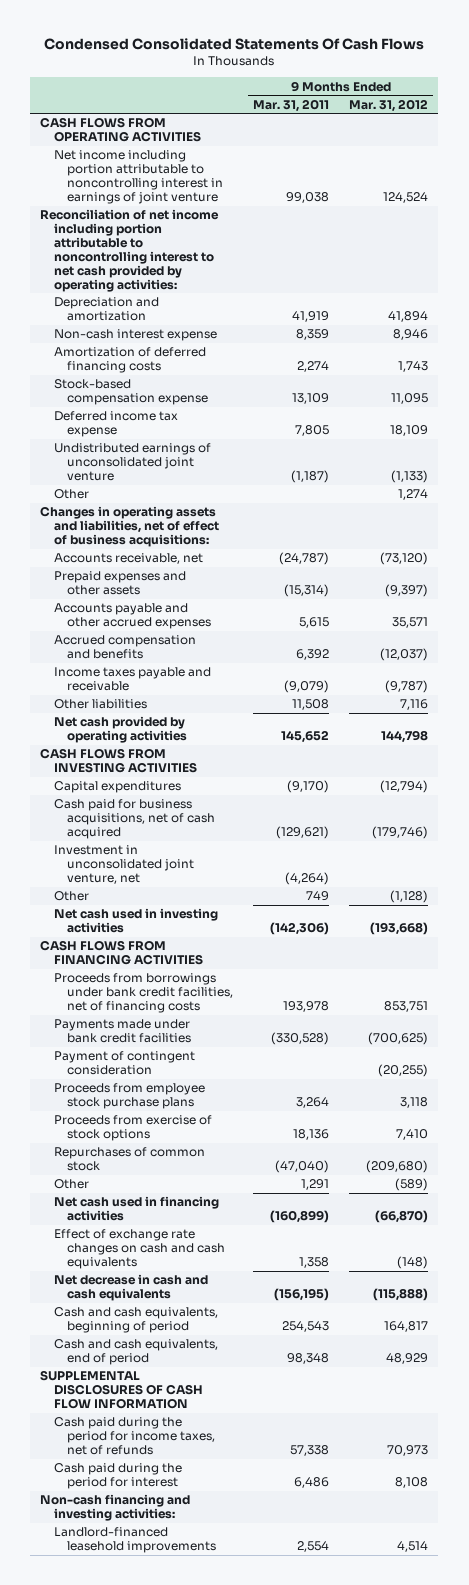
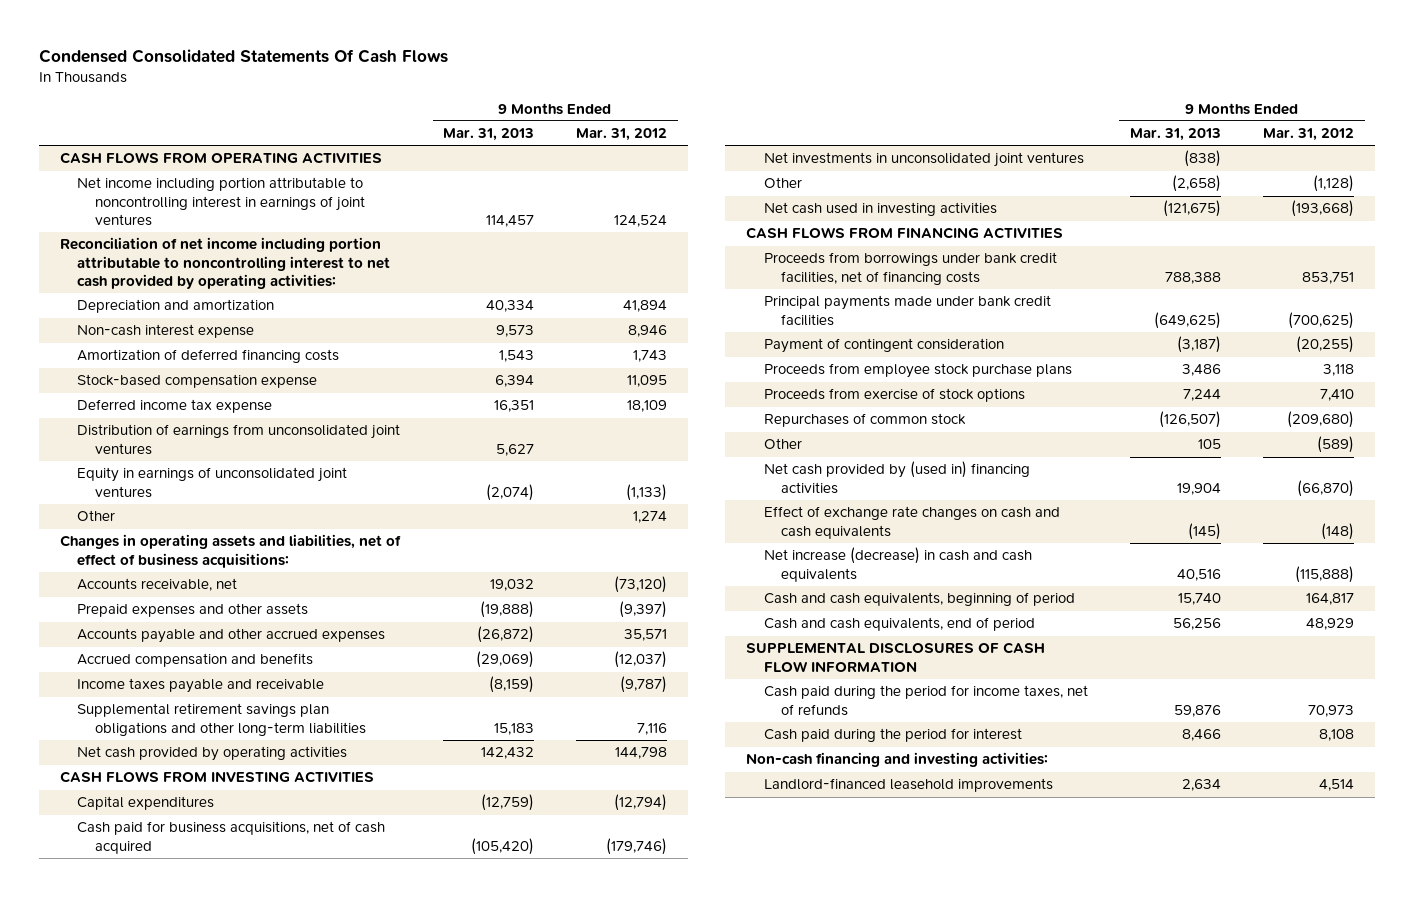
[252,98,329,112] Mar. 31, 2011 -> none
none -> [443,128,535,142] Mar. 31, 2013
[53,150,223,204] Net income including portion attributable to noncontrolling interest in earnings of joint venture -> [77,177,365,226] Net income including portion attributable to noncontrolling interest in earnings of joint ventures
none -> [77,424,401,455] Distribution of earnings from unconsolidated joint ventures
[53,443,211,482] Undistributed earnings of unconsolidated joint venture -> [77,467,348,498] Equity in earnings of unconsolidated joint ventures
[53,699,147,710] Other liabilities -> [77,703,366,736] Supplemental retirement savings plan obligations and other long-term liabilities
[53,845,194,885] Investment in unconsolidated joint venture, net -> [763,152,1084,168] Net investments in unconsolidated joint ventures
[53,1019,191,1044] Payments made under bank credit facilities -> [763,295,1051,326] Principal payments made under bank credit facilities
[53,1196,219,1222] Net cash used in financing activities -> [763,461,1030,494] Net cash provided by (used in) financing activities
[53,1274,208,1302] Net decrease in cash and cash equivalents -> [763,547,1032,582] Net increase (decrease) in cash and cash equivalents

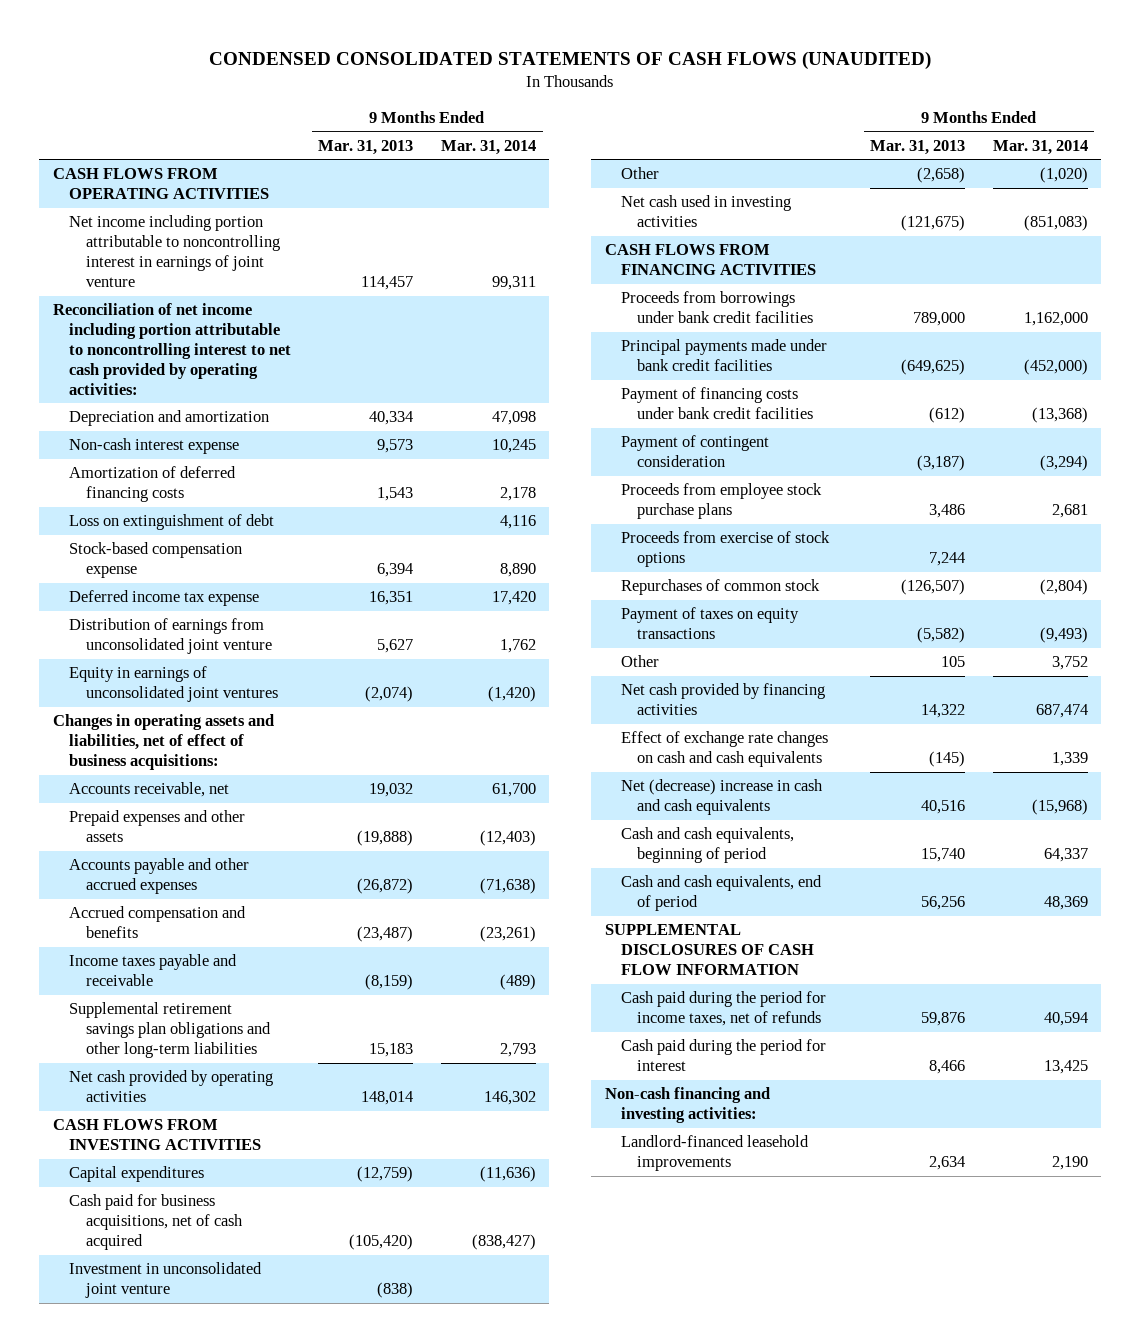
[38,48,448,63] Condensed Consolidated Statements Of Cash Flows -> [209,50,932,70] CONDENSED CONSOLIDATED STATEMENTS OF CASH FLOWS (UNAUDITED)
[576,128,668,142] Mar. 31, 2012 -> none
none -> [440,139,536,155] Mar. 31, 2014
[77,177,365,226] Net income including portion attributable to noncontrolling interest in earnings of joint ventures -> [69,215,280,288] Net income including portion attributable to noncontrolling interest in earnings of joint venture
none -> [69,514,275,531] Loss on extinguishment of debt
[77,424,401,455] Distribution of earnings from unconsolidated joint ventures -> [69,618,272,655] Distribution of earnings from unconsolidated joint venture
[77,510,116,522] Other -> none
[476,651,535,669] (29,069) -> [357,926,414,943] (23,487)
[481,747,535,760] 142,432 -> [361,1091,414,1106] 148,014
[763,152,1084,168] Net investments in unconsolidated joint ventures -> [69,1262,263,1299] Investment in unconsolidated joint venture
[763,252,1057,285] Proceeds from borrowings under bank credit facilities, net of financing costs -> [621,291,814,324] Proceeds from borrowings under bank credit facilities
[1164,271,1221,284] 788,388 -> [913,312,966,327] 789,000
none -> [621,387,814,420] Payment of financing costs under bank credit facilities
none -> [621,607,800,640] Payment of taxes on equity transactions
[763,461,1030,494] Net cash provided by (used in) financing activities -> [621,683,826,716] Net cash provided by financing activities
[1176,482,1221,495] 19,904 -> [921,704,966,719] 14,322
[763,547,1032,582] Net increase (decrease) in cash and cash equivalents -> [621,779,824,816] Net (decrease) increase in cash and cash equivalents

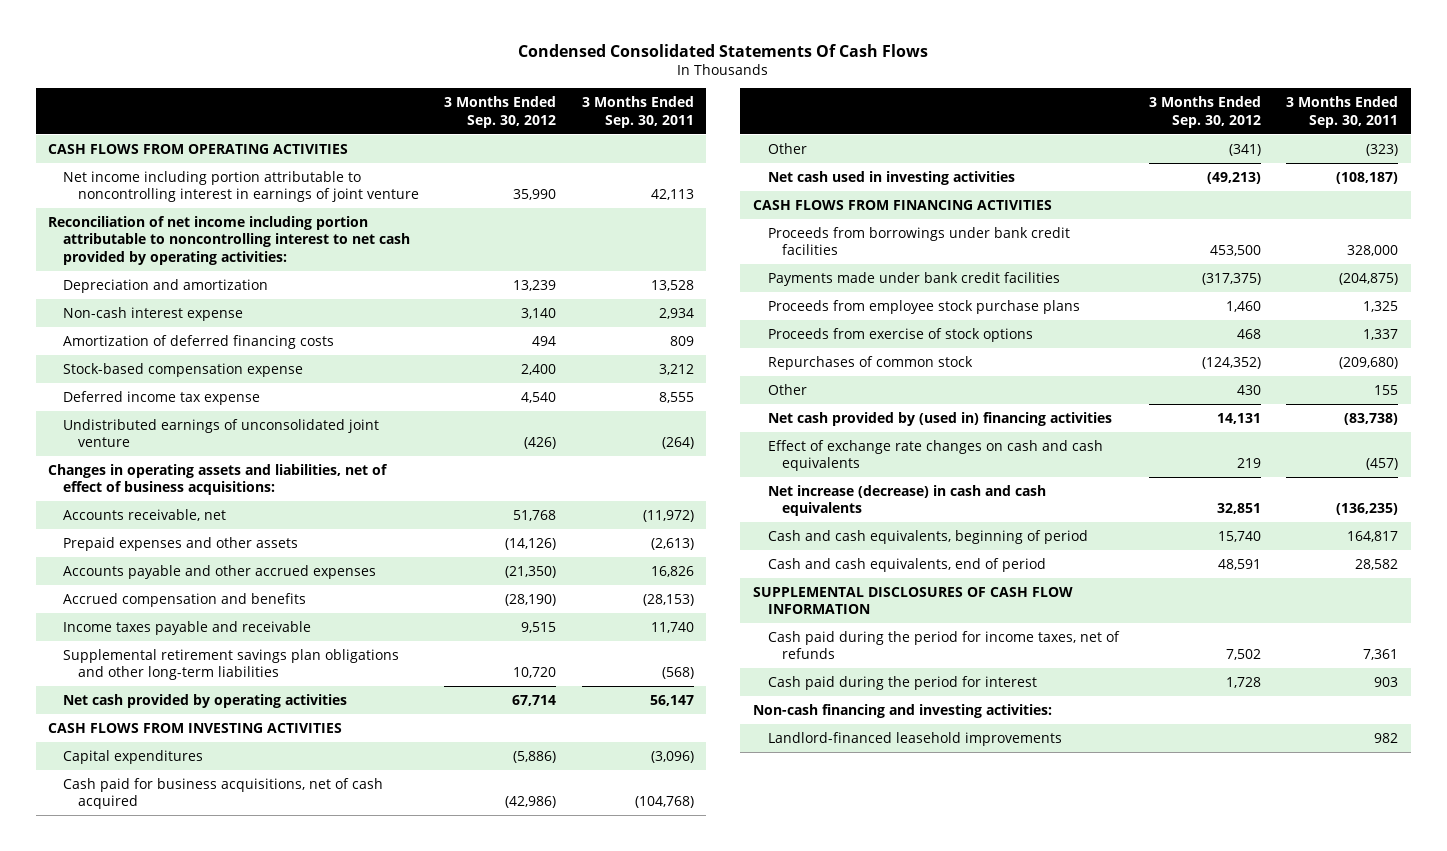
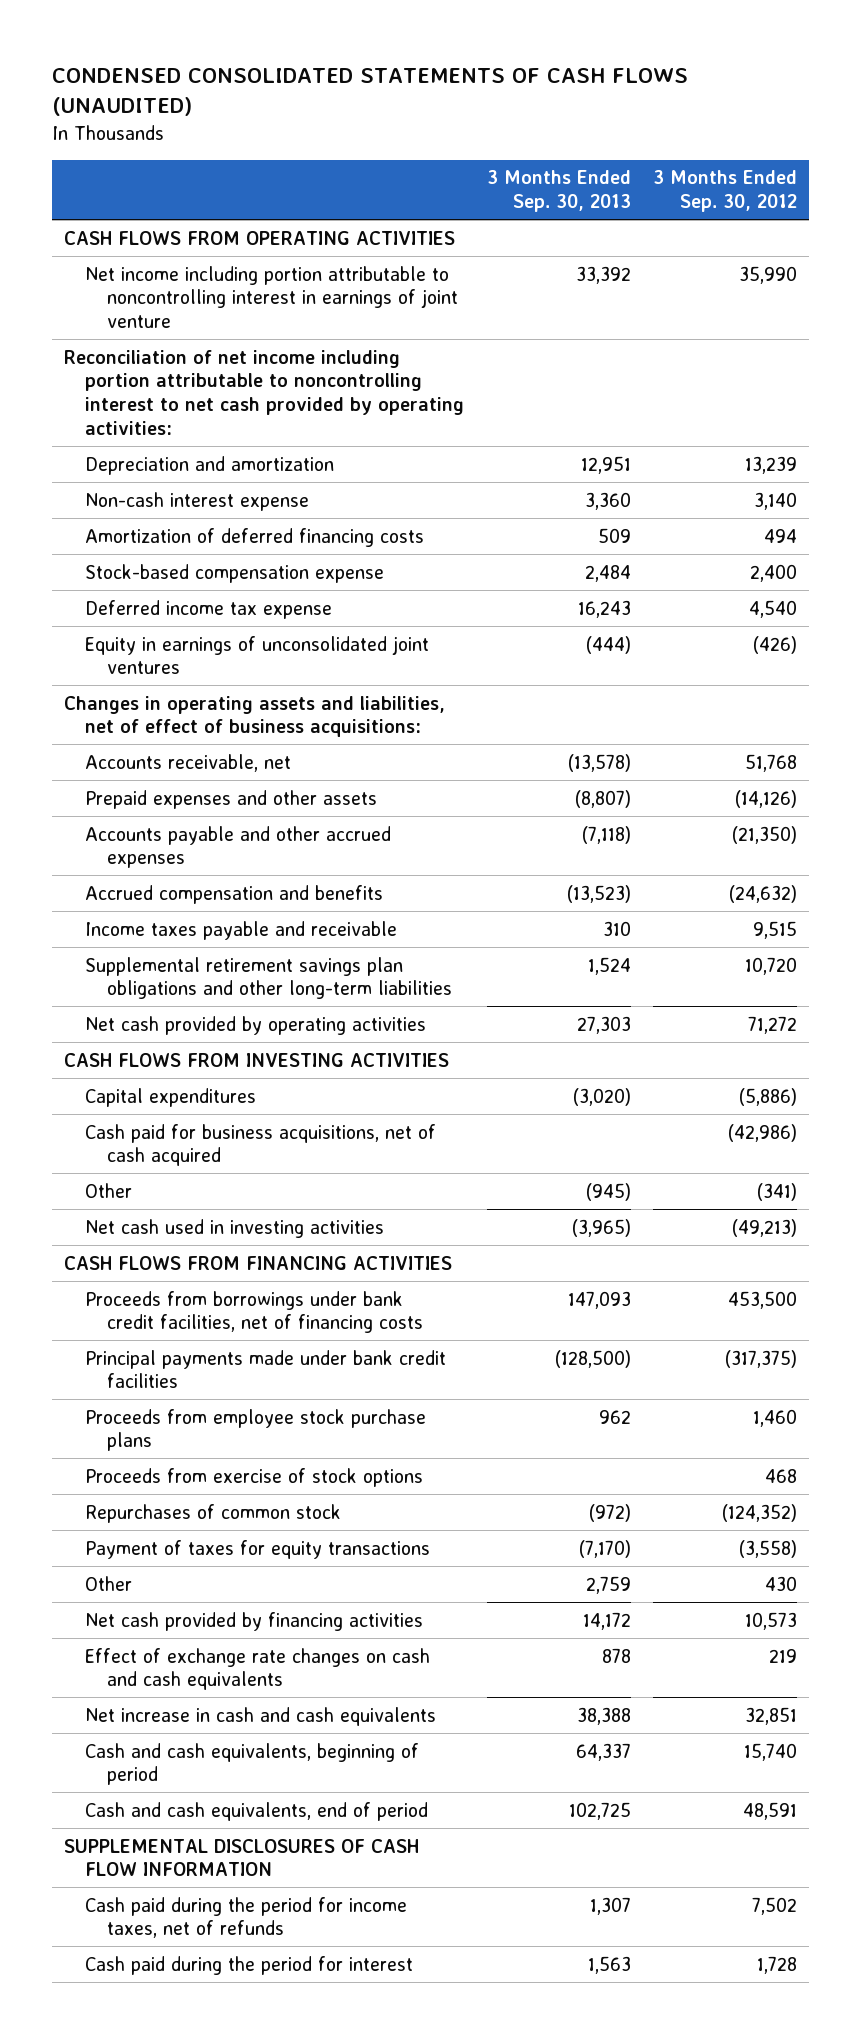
[518,43,929,57] Condensed Consolidated Statements Of Cash Flows -> [52,67,689,117] CONDENSED CONSOLIDATED STATEMENTS OF CASH FLOWS (UNAUDITED)
[581,96,694,128] 3 Months Ended Sep. 30, 2011 -> none
none -> [486,170,631,213] 3 Months Ended Sep. 30, 2013
[63,418,380,448] Undistributed earnings of unconsolidated joint venture -> [85,635,430,675] Equity in earnings of unconsolidated joint ventures
[505,593,557,606] (28,190) -> [729,884,798,903] (24,632)
[512,694,557,706] 67,714 -> [748,1015,798,1034] 71,272
[767,226,1070,256] Proceeds from borrowings under bank credit facilities -> [85,1290,424,1334] Proceeds from borrowings under bank credit facilities, net of financing costs
[767,271,1060,286] Payments made under bank credit facilities -> [85,1349,447,1389] Principal payments made under bank credit facilities
none -> [85,1539,431,1559] Payment of taxes for equity transactions
[767,411,1112,426] Net cash provided by (used in) financing activities -> [85,1611,424,1631] Net cash provided by financing activities
[1216,412,1261,424] 14,131 -> [745,1611,798,1630] 10,573
[767,484,1046,517] Net increase (decrease) in cash and cash equivalents -> [85,1706,437,1726] Net increase in cash and cash equivalents
[752,703,1052,718] Non-cash financing and investing activities: -> none
[767,731,1062,746] Landlord-financed leasehold improvements -> none

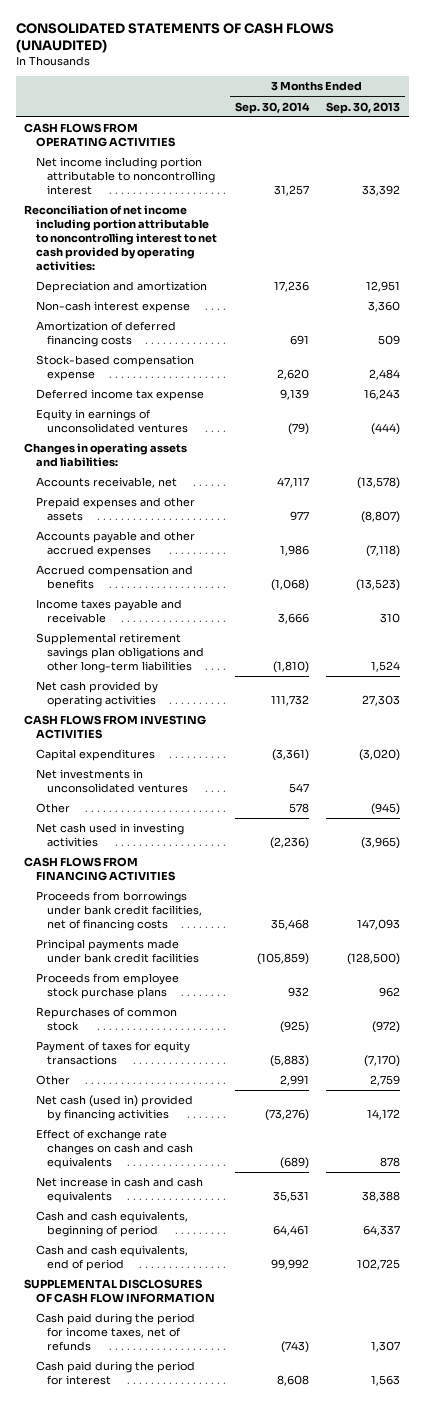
[52,67,689,117] CONDENSED CONSOLIDATED STATEMENTS OF CASH FLOWS (UNAUDITED) -> [15,22,334,54] CONSOLIDATED STATEMENTS OF CASH FLOWS (UNAUDITED)
[653,170,798,213] 3 Months Ended Sep. 30, 2012 -> none
none -> [234,101,310,114] Sep. 30, 2014
[85,265,459,329] Net income including portion attributable to noncontrolling interest in earnings of joint venture -> [35,157,216,196] Net income including portion attributable to noncontrolling interest
[85,635,430,675] Equity in earnings of unconsolidated joint ventures -> [35,409,189,434] Equity in earnings of unconsolidated ventures
[63,695,445,738] Changes in operating assets and liabilities, net of effect of business acquisitions: -> [24,443,188,468] Changes in operating assets and liabilities:
[85,1123,437,1167] Cash paid for business acquisitions, net of cash acquired -> none
none -> [35,769,189,794] Net investments in unconsolidated ventures
[85,1467,424,1487] Proceeds from exercise of stock options -> none
[85,1611,424,1631] Net cash provided by financing activities -> [35,1095,193,1122] Net cash (used in) provided by financing activities

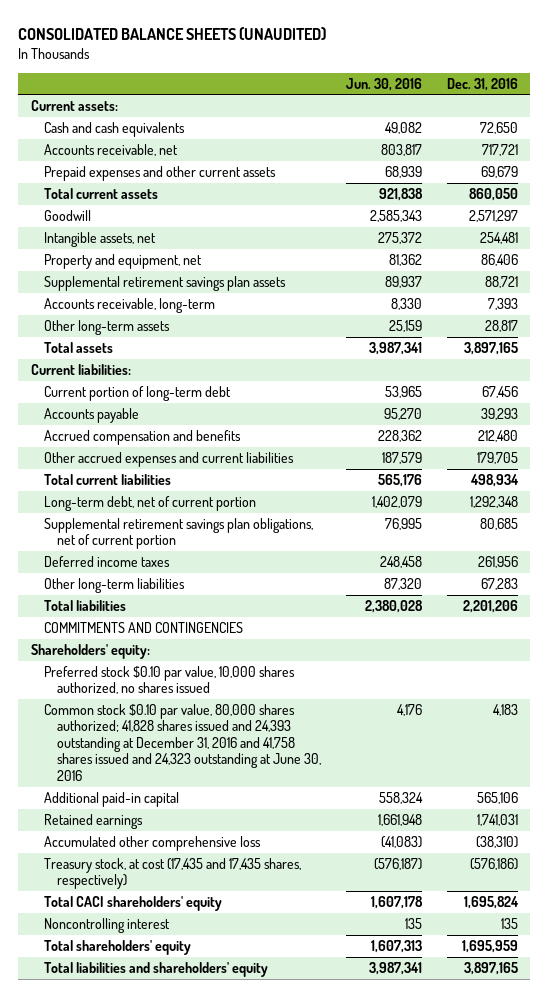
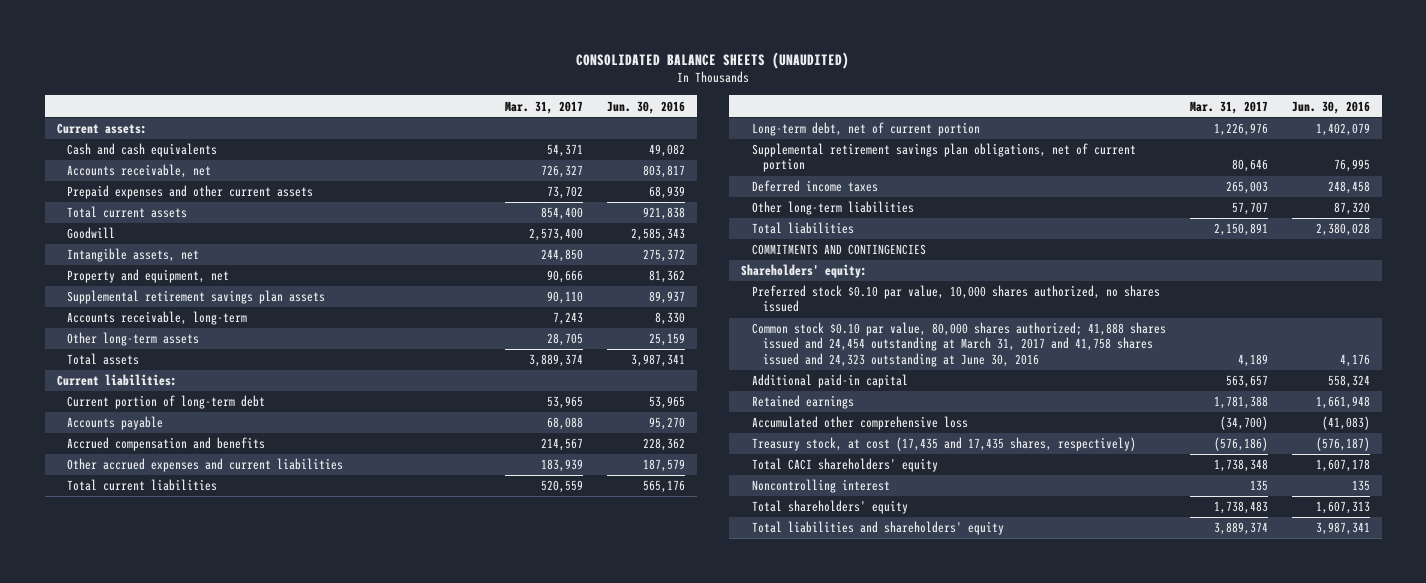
[446,77,518,91] Dec. 31, 2016 -> none
none -> [505,100,584,114] Mar. 31, 2017
[44,703,322,781] Common stock $0.10 par value, 80,000 shares authorized; 41,828 shares issued and 24,393 outstanding at December 31, 2016 and 41,758 shares issued and 24,323 outstanding at June 30, 2016 -> [752,322,1167,367] Common stock $0.10 par value, 80,000 shares authorized; 41,888 shares issued and 24,454 outstanding at March 31, 2017 and 41,758 shares issued and 24,323 outstanding at June 30, 2016

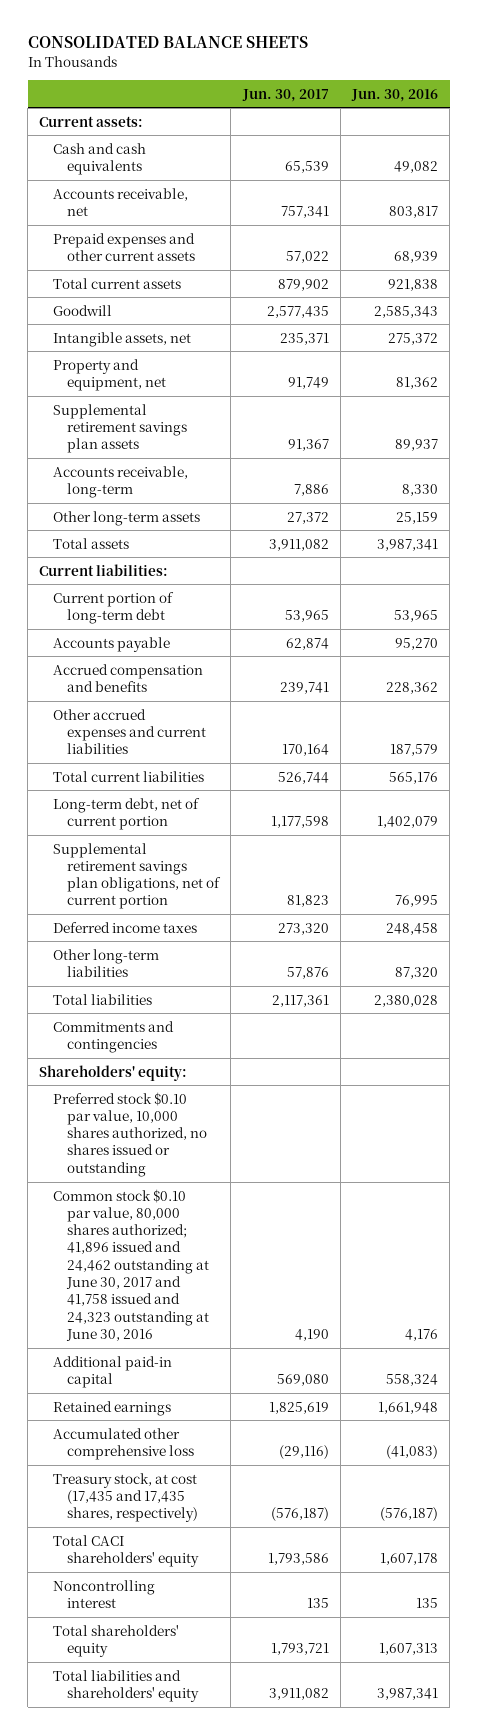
[576,51,850,69] CONSOLIDATED BALANCE SHEETS (UNAUDITED) -> [27,36,308,49] CONSOLIDATED BALANCE SHEETS
[505,100,584,114] Mar. 31, 2017 -> none
none -> [241,88,329,102] Jun. 30, 2017
[752,244,927,256] COMMITMENTS AND CONTINGENCIES -> [53,1020,175,1053] Commitments and contingencies
[752,285,1161,313] Preferred stock $0.10 par value, 10,000 shares authorized, no shares issued -> [53,1091,208,1177] Preferred stock $0.10 par value, 10,000 shares authorized, no shares issued or outstanding
[752,322,1167,367] Common stock $0.10 par value, 80,000 shares authorized; 41,888 shares issued and 24,454 outstanding at March 31, 2017 and 41,758 shares issued and 24,323 outstanding at June 30, 2016 -> [53,1188,210,1341] Common stock $0.10 par value, 80,000 shares authorized; 41,896 issued and 24,462 outstanding at June 30, 2017 and 41,758 issued and 24,323 outstanding at June 30, 2016

